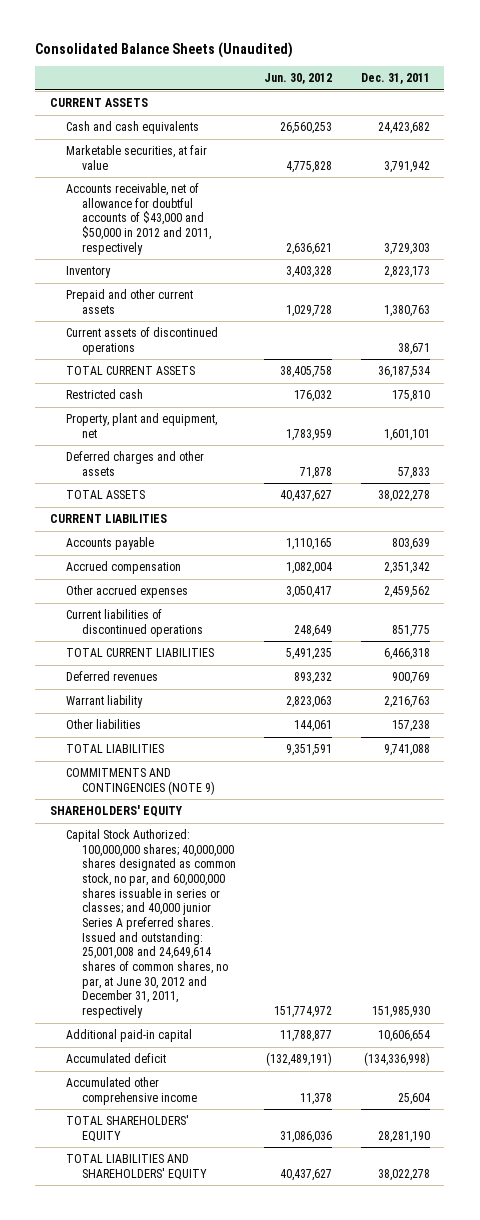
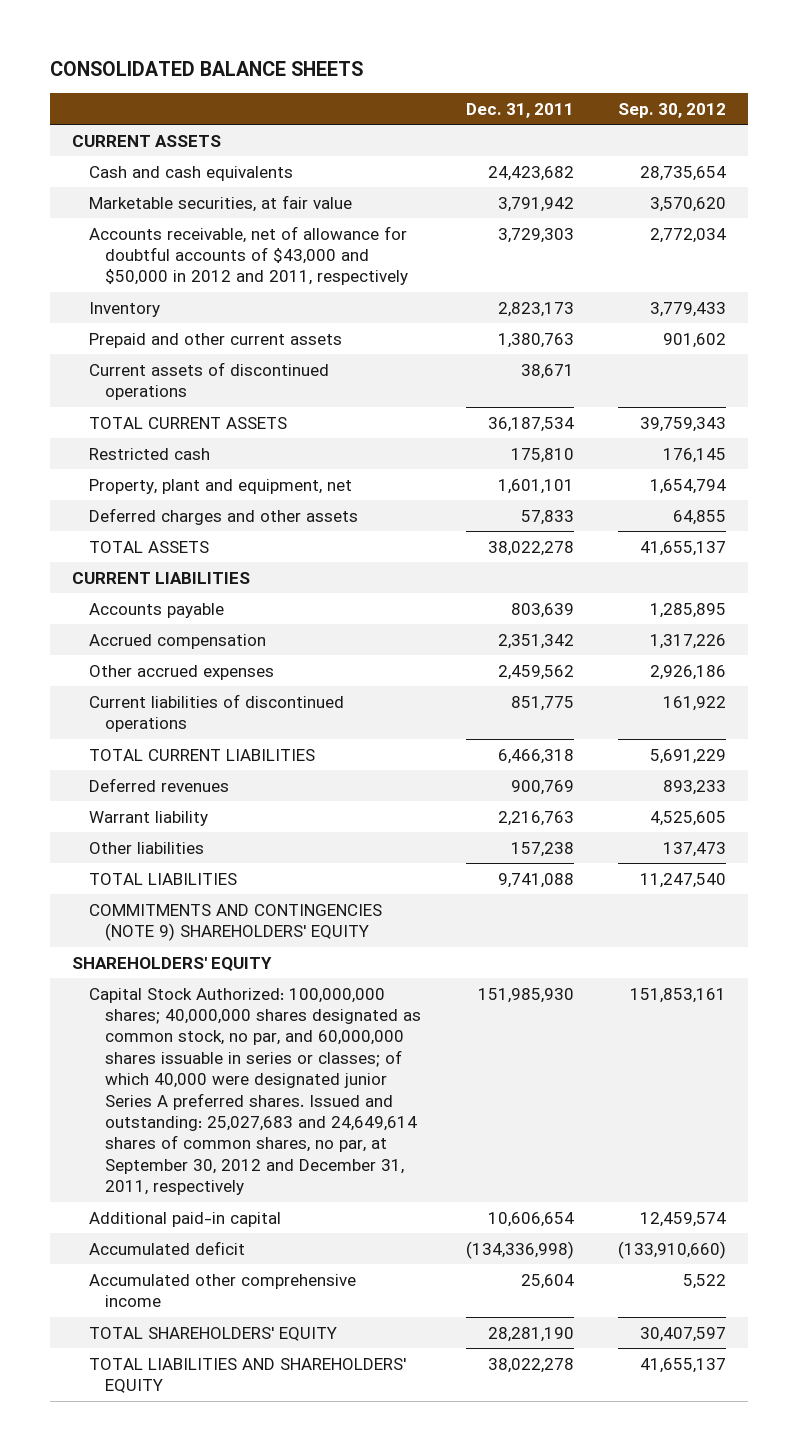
[35,42,294,59] Consolidated Balance Sheets (Unaudited) -> [49,61,363,77] CONSOLIDATED BALANCE SHEETS
[264,73,333,85] Jun. 30, 2012 -> none
none -> [617,102,726,118] Sep. 30, 2012
[65,768,215,795] COMMITMENTS AND CONTINGENCIES (NOTE 9) -> [88,903,382,942] COMMITMENTS AND CONTINGENCIES (NOTE 9) SHAREHOLDERS' EQUITY
[65,829,236,1019] Capital Stock Authorized: 100,000,000 shares; 40,000,000 shares designated as common stock, no par, and 60,000,000 shares issuable in series or classes; and 40,000 junior Series A preferred shares. Issued and outstanding: 25,001,008 and 24,649,614 shares of common shares, no par, at June 30, 2012 and December 31, 2011, respectively -> [88,987,422,1196] Capital Stock Authorized: 100,000,000 shares; 40,000,000 shares designated as common stock, no par, and 60,000,000 shares issuable in series or classes; of which 40,000 were designated junior Series A preferred shares. Issued and outstanding: 25,027,683 and 24,649,614 shares of common shares, no par, at September 30, 2012 and December 31, 2011, respectively

